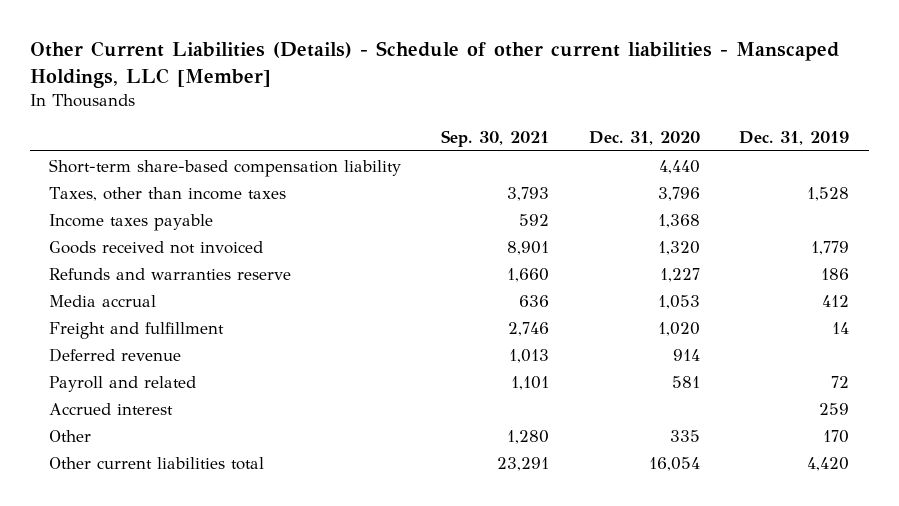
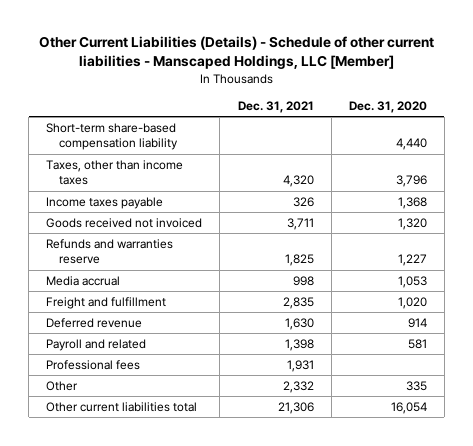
[441,130,550,148] Sep. 30, 2021 -> none
[739,131,850,146] Dec. 31, 2019 -> none
none -> [237,100,314,113] Dec. 31, 2021
[49,402,174,415] Accrued interest -> [46,360,141,371] Professional fees

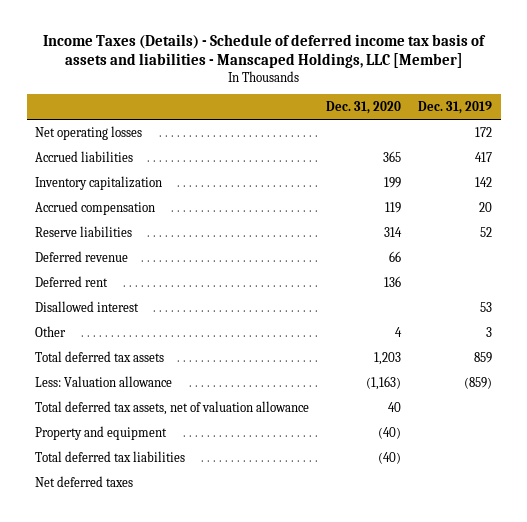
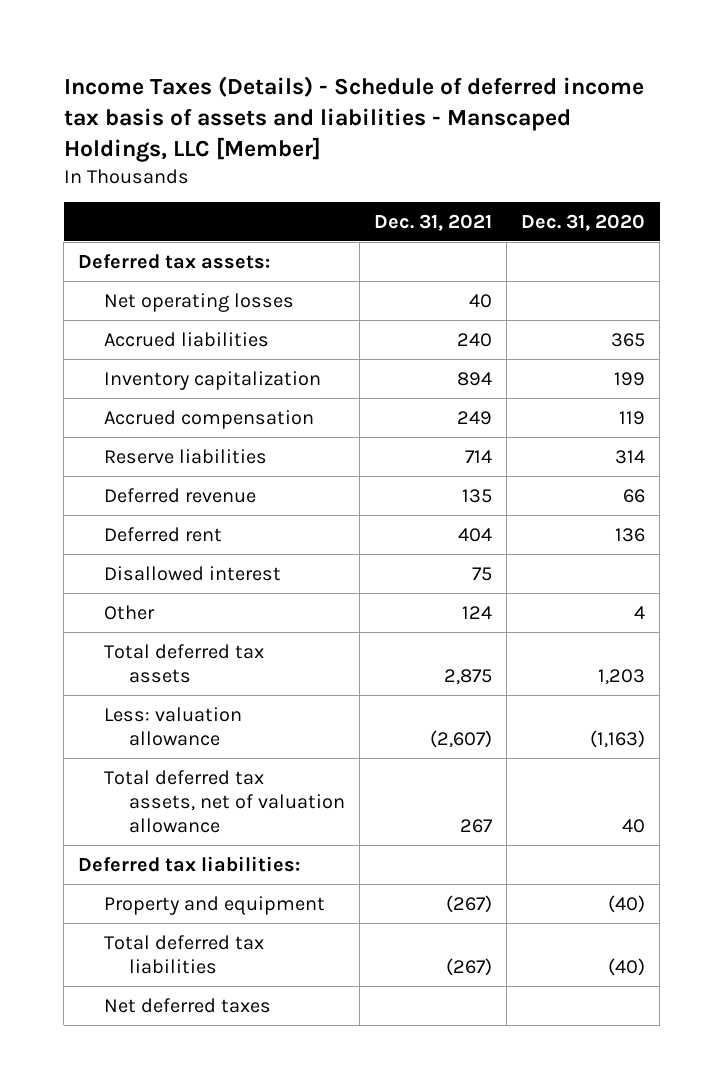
[418,101,493,115] Dec. 31, 2019 -> none
none -> [374,213,493,231] Dec. 31, 2021
none -> [78,253,271,269] Deferred tax assets:
[35,375,173,387] Less: Valuation allowance -> [103,706,242,746] Less: valuation allowance
none -> [78,855,301,872] Deferred tax liabilities:

